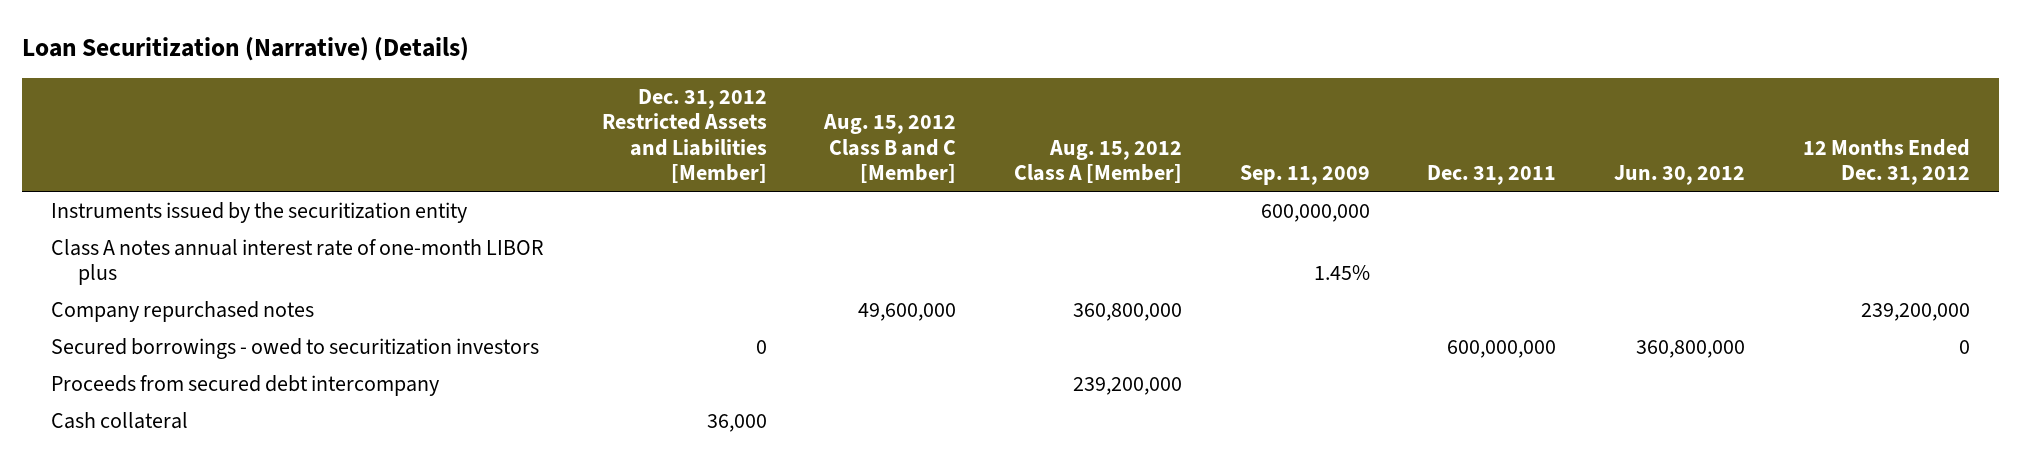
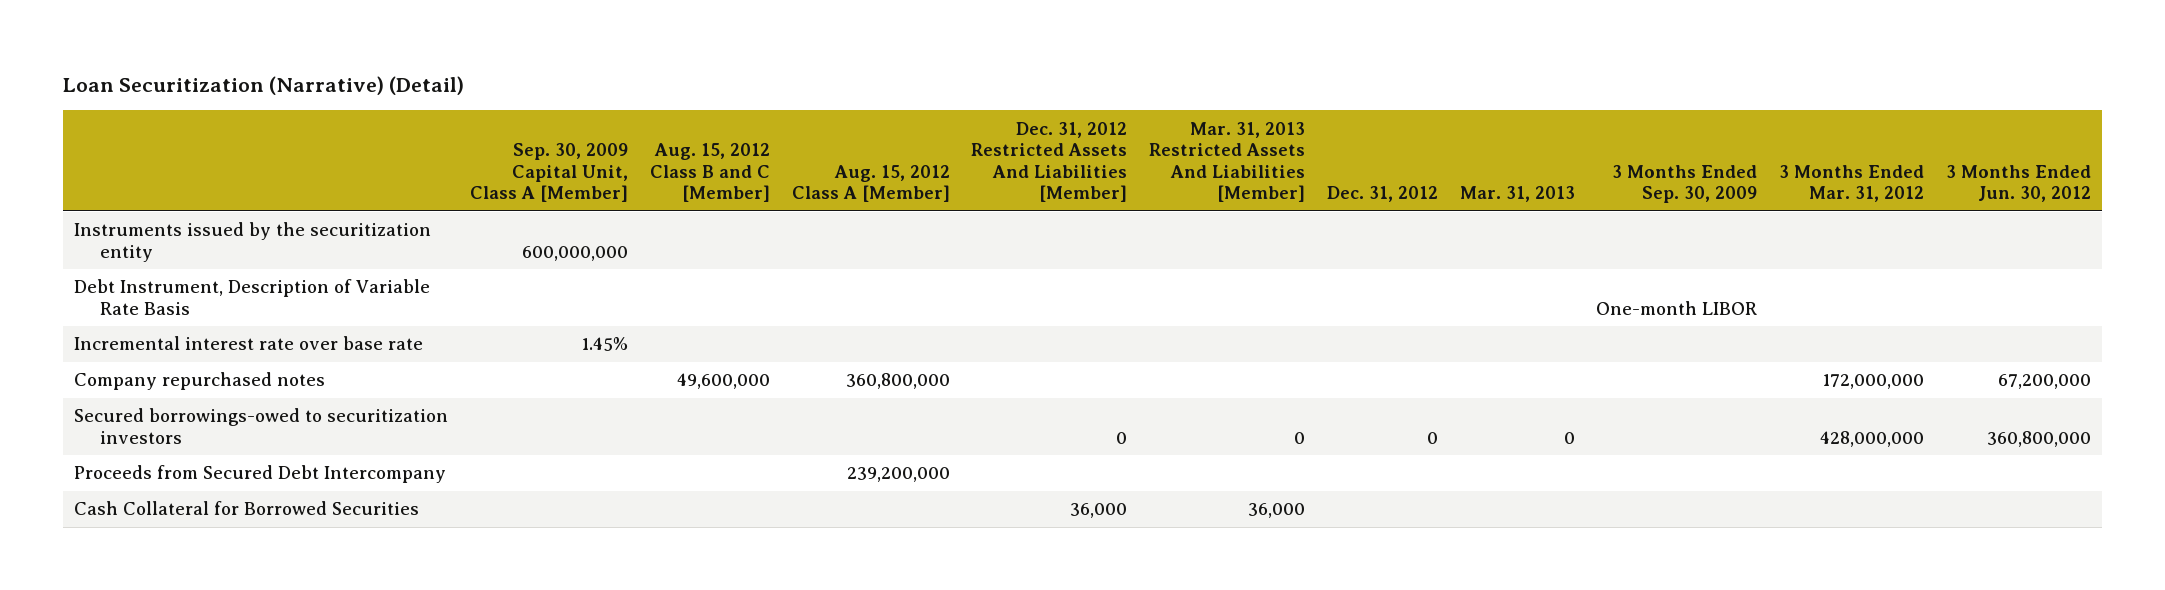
[22,37,470,62] Loan Securitization (Narrative) (Details) -> [63,75,465,95] Loan Securitization (Narrative) (Detail)
[601,88,767,184] Dec. 31, 2012 Restricted Assets and Liabilities [Member] -> none
[1239,165,1370,186] Sep. 11, 2009 -> none
[1427,165,1557,186] Dec. 31, 2011 -> none
[1614,165,1746,186] Jun. 30, 2012 -> none
[1802,138,1970,186] 12 Months Ended Dec. 31, 2012 -> none
none -> [470,143,629,203] Sep. 30, 2009 Capital Unit, Class A [Member]
none -> [971,121,1128,203] Dec. 31, 2012 Restricted Assets And Liabilities [Member]
none -> [1149,121,1306,203] Mar. 31, 2013 Restricted Assets And Liabilities [Member]
none -> [1326,186,1438,203] Dec. 31, 2012
none -> [1459,186,1575,203] Mar. 31, 2013
none -> [1612,164,1758,204] 3 Months Ended Sep. 30, 2009
none -> [1779,164,1925,203] 3 Months Ended Mar. 31, 2012
none -> [1945,164,2091,203] 3 Months Ended Jun. 30, 2012
none -> [74,279,431,315] Debt Instrument, Description of Variable Rate Basis
[51,238,545,285] Class A notes annual interest rate of one-month LIBOR plus -> [74,336,424,351] Incremental interest rate over base rate
[51,337,540,359] Secured borrowings - owed to securitization investors -> [74,408,449,444] Secured borrowings-owed to securitization investors
[51,374,440,396] Proceeds from secured debt intercompany -> [74,465,447,484] Proceeds from Secured Debt Intercompany
[51,411,189,429] Cash collateral -> [74,501,420,516] Cash Collateral for Borrowed Securities

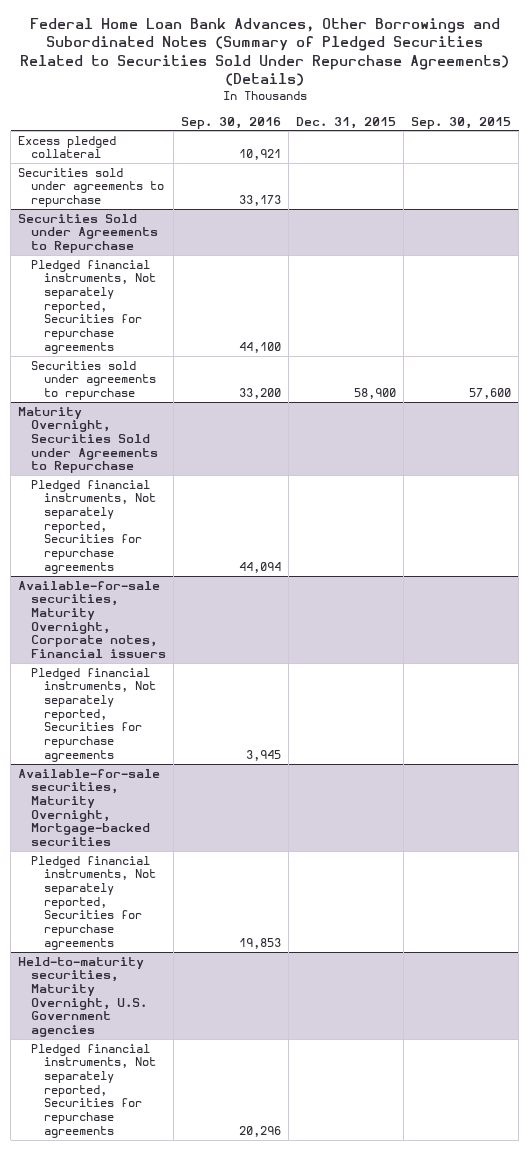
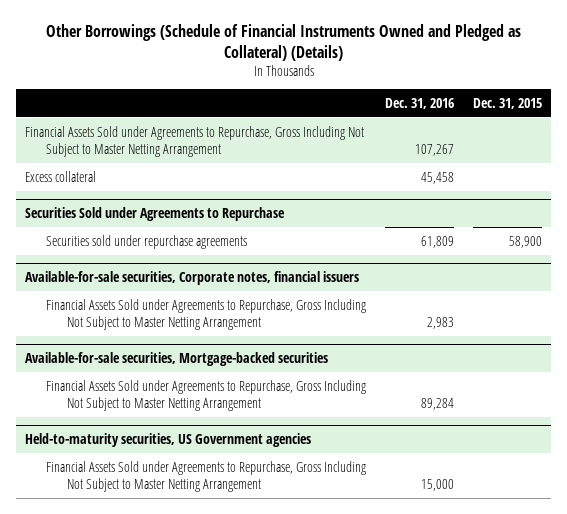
[19,18,509,87] Federal Home Loan Bank Advances, Other Borrowings and Subordinated Notes (Summary of Pledged Securities Related to Securities Sold Under Repurchase Agreements) (Details) -> [45,23,521,61] Other Borrowings (Schedule of Financial Instruments Owned and Pledged as Collateral) (Details)
[181,116,282,129] Sep. 30, 2016 -> none
[411,116,512,129] Sep. 30, 2015 -> none
none -> [384,97,454,109] Dec. 31, 2016
[18,167,165,208] Securities sold under agreements to repurchase -> none
none -> [25,125,365,158] Financial Assets Sold under Agreements to Repurchase, Gross Including Not Subject to Master Netting Arrangement
[18,135,117,159] Excess pledged collateral -> [25,170,97,182] Excess collateral
[31,259,156,354] Pledged financial instruments, Not separately reported, Securities for repurchase agreements -> none
[18,406,159,474] Maturity Overnight, Securities Sold under Agreements to Repurchase -> none
[31,479,156,574] Pledged financial instruments, Not separately reported, Securities for repurchase agreements -> none
[31,360,156,401] Securities sold under agreements to repurchase -> [45,234,247,249] Securities sold under repurchase agreements
[18,580,167,659] Available-for-sale securities, Maturity Overnight, Corporate notes, Financial issuers -> [25,271,360,286] Available-for-sale securities, Corporate notes, financial issuers
[31,667,156,762] Pledged financial instruments, Not separately reported, Securities for repurchase agreements -> [45,298,366,331] Financial Assets Sold under Agreements to Repurchase, Gross Including Not Subject to Master Netting Arrangement
[18,768,161,847] Available-for-sale securities, Maturity Overnight, Mortgage-backed securities -> [25,352,329,367] Available-for-sale securities, Mortgage-backed securities
[31,855,156,950] Pledged financial instruments, Not separately reported, Securities for repurchase agreements -> [45,379,366,412] Financial Assets Sold under Agreements to Repurchase, Gross Including Not Subject to Master Netting Arrangement
[18,956,148,1038] Held-to-maturity securities, Maturity Overnight, U.S. Government agencies -> [25,433,312,448] Held-to-maturity securities, US Government agencies
[31,1043,156,1138] Pledged financial instruments, Not separately reported, Securities for repurchase agreements -> [45,460,366,493] Financial Assets Sold under Agreements to Repurchase, Gross Including Not Subject to Master Netting Arrangement

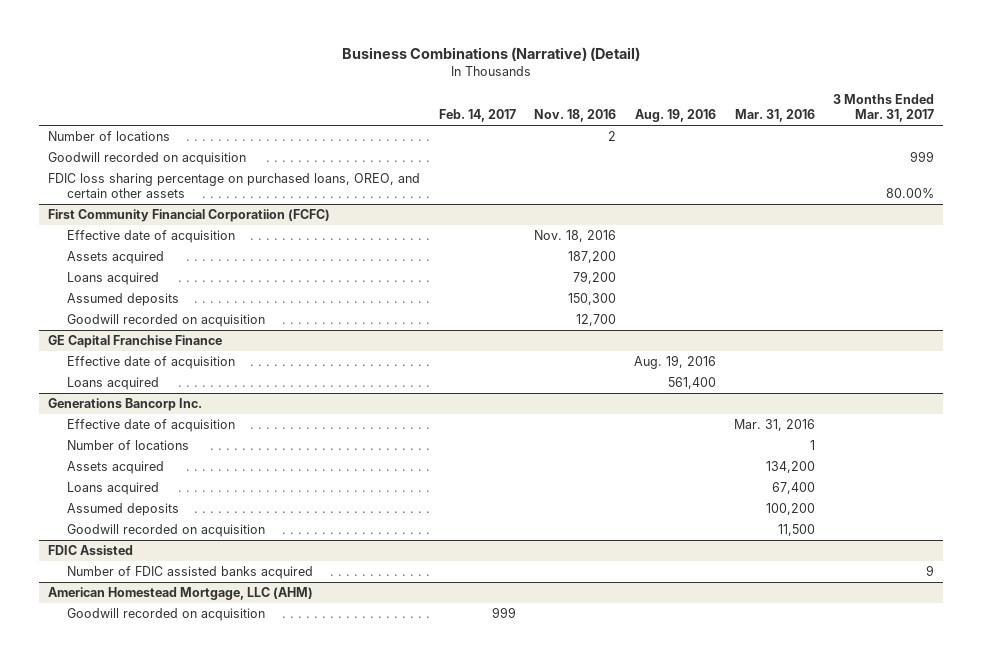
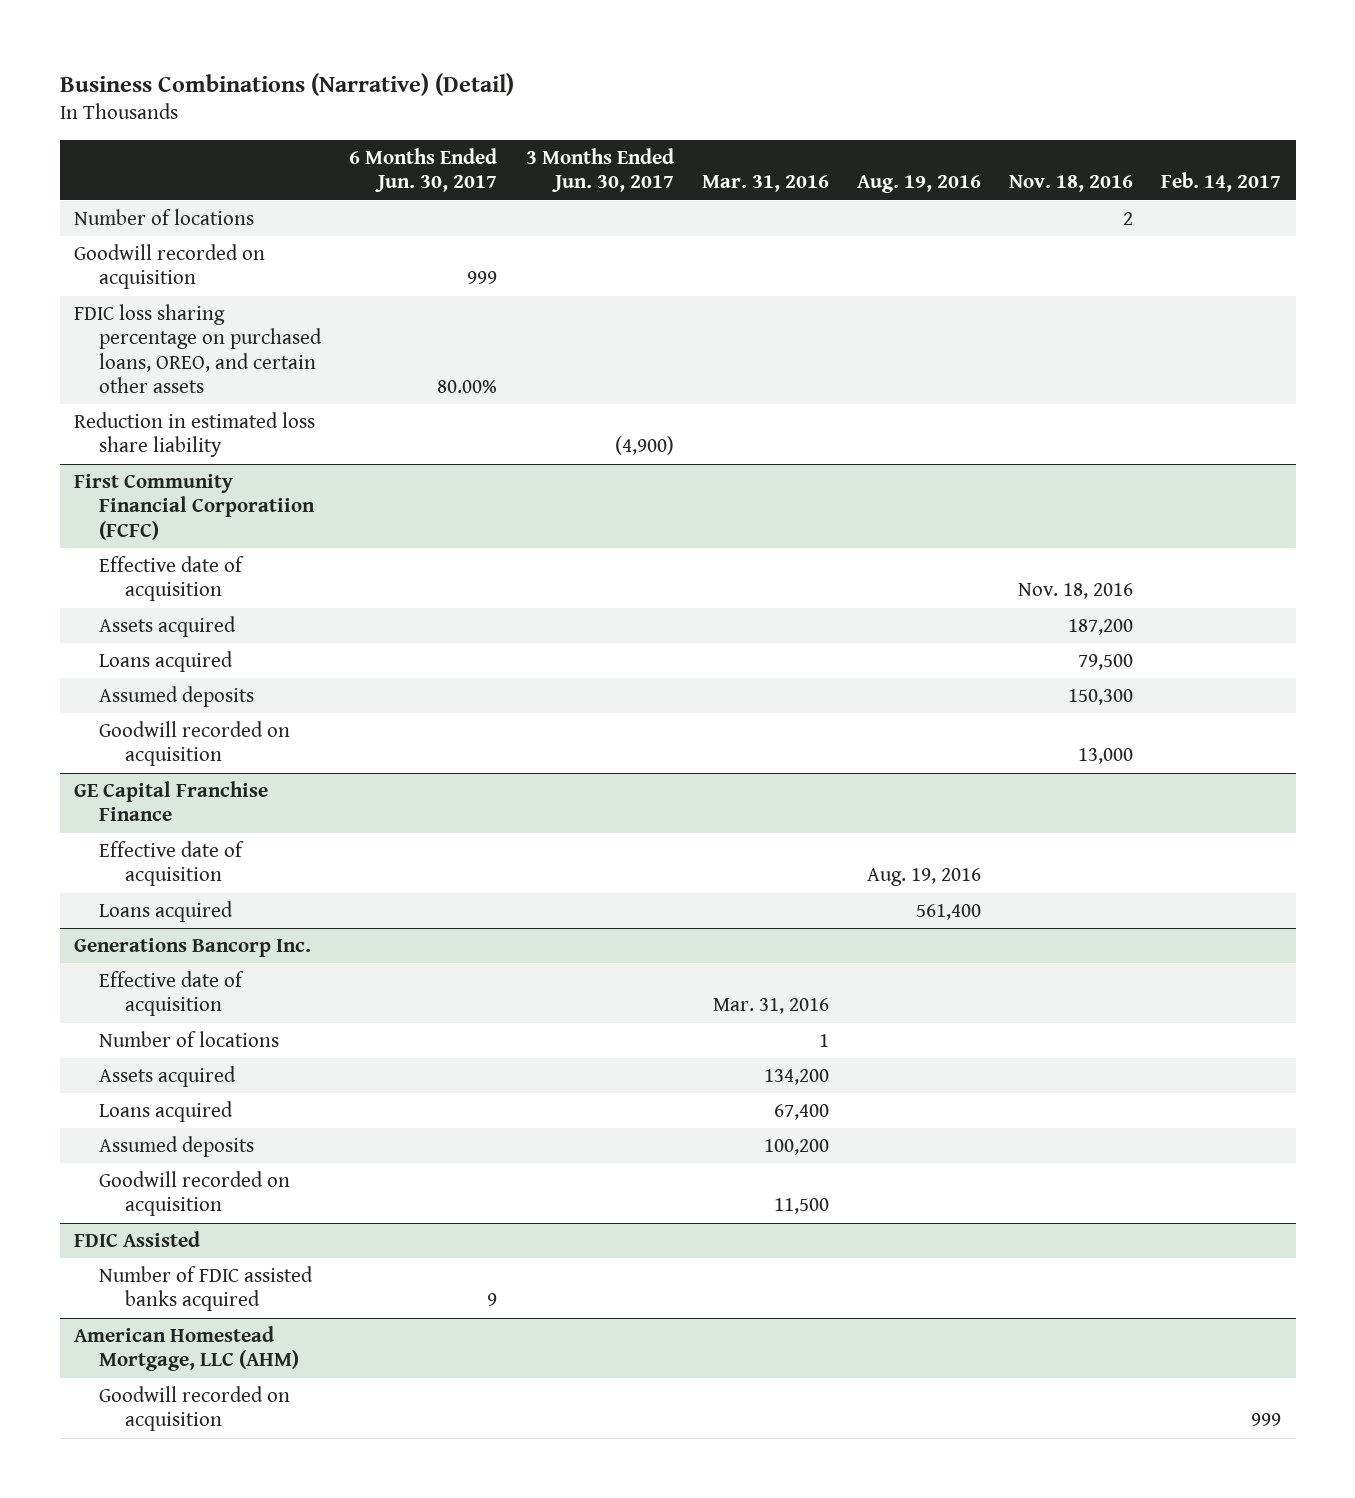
[833,94,935,123] 3 Months Ended Mar. 31, 2017 -> none
none -> [349,148,498,193] 6 Months Ended Jun. 30, 2017
none -> [525,148,674,193] 3 Months Ended Jun. 30, 2017
none -> [73,412,315,458] Reduction in estimated loss share liability
[572,271,616,285] 79,200 -> [1078,654,1134,671] 79,500
[575,314,616,327] 12,700 -> [1078,748,1134,765] 13,000

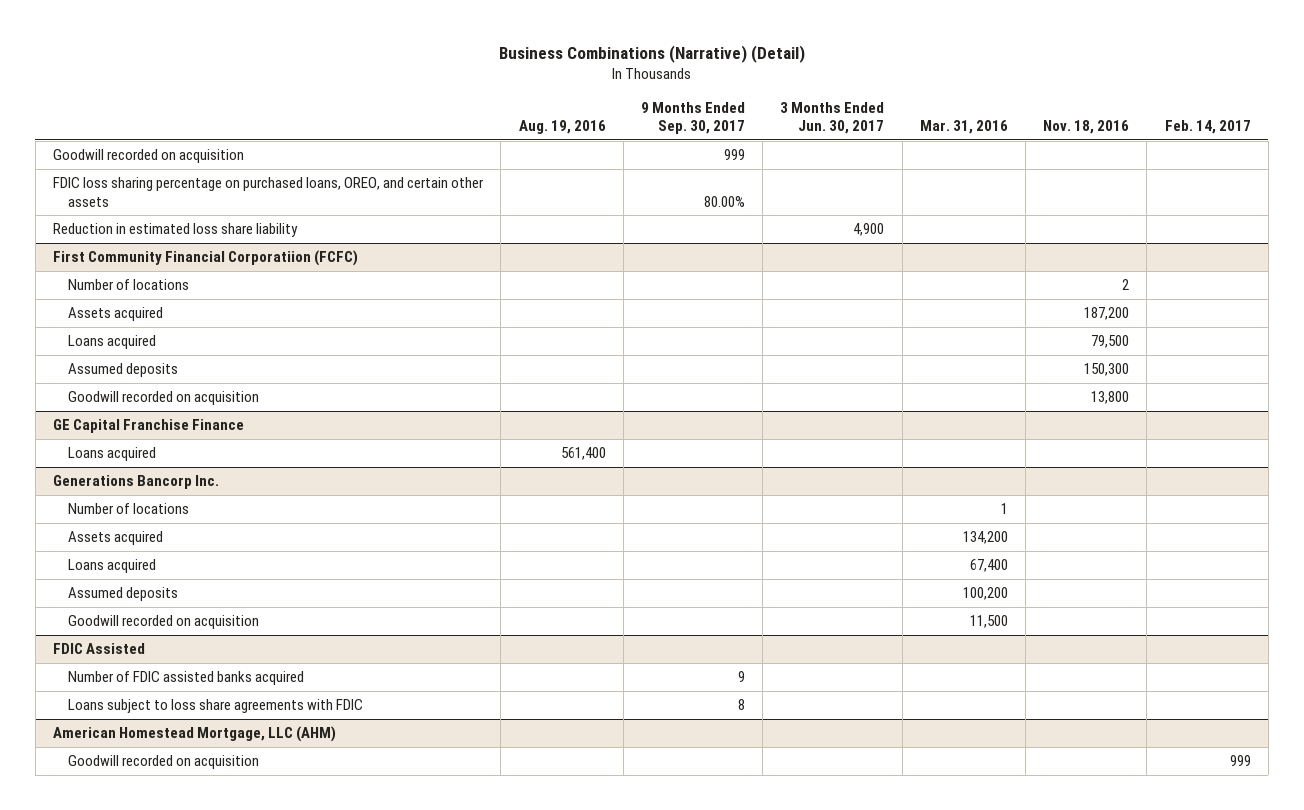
[349,148,498,193] 6 Months Ended Jun. 30, 2017 -> none
none -> [640,101,745,135] 9 Months Ended Sep. 30, 2017
[73,209,254,226] Number of locations -> none
[614,436,674,456] (4,900) -> [853,223,885,237] 4,900
[99,556,245,602] Effective date of acquisition -> none
none -> [67,279,189,291] Number of locations
[1078,748,1134,765] 13,000 -> [1091,391,1130,405] 13,800
[99,841,245,887] Effective date of acquisition -> none
[99,971,245,1017] Effective date of acquisition -> none
none -> [67,699,363,714] Loans subject to loss share agreements with FDIC

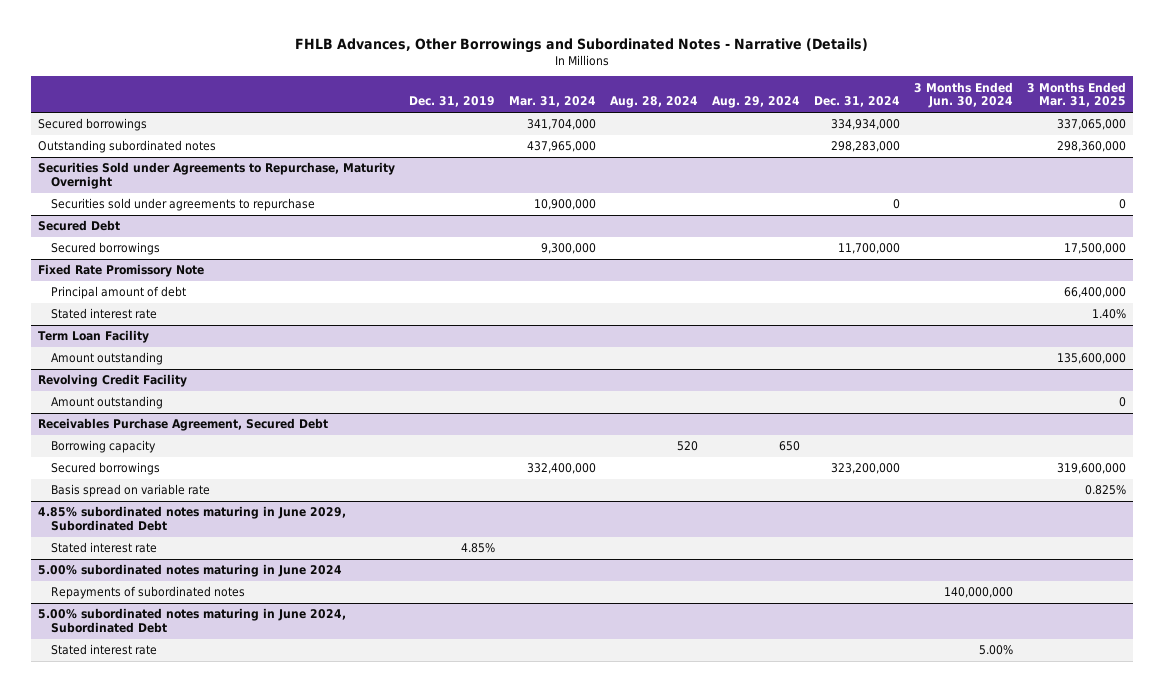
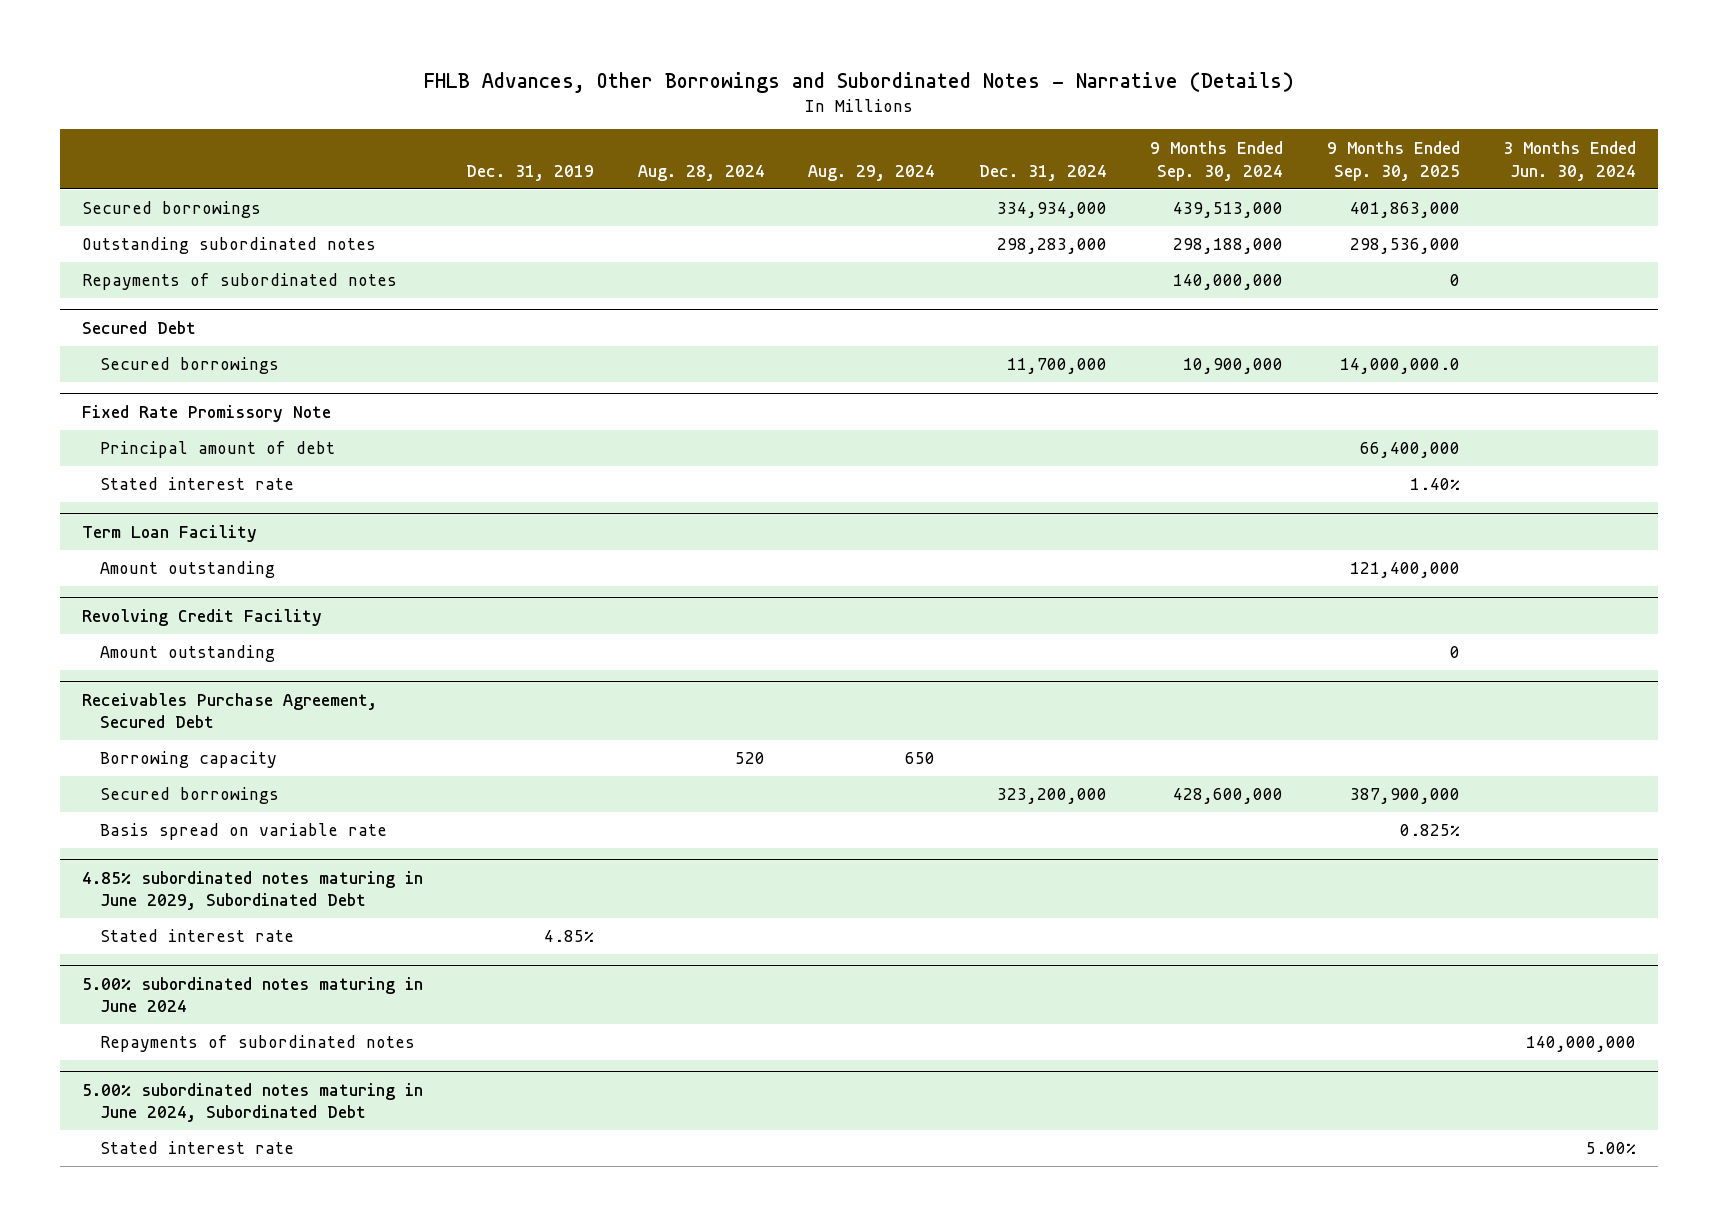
[508,96,596,108] Mar. 31, 2024 -> none
[1026,81,1126,108] 3 Months Ended Mar. 31, 2025 -> none
none -> [1150,140,1284,181] 9 Months Ended Sep. 30, 2024
none -> [1326,140,1460,181] 9 Months Ended Sep. 30, 2025
[37,162,395,190] Securities Sold under Agreements to Repurchase, Maturity Overnight -> none
[50,198,315,212] Securities sold under agreements to repurchase -> none
none -> [81,273,397,291] Repayments of subordinated notes

